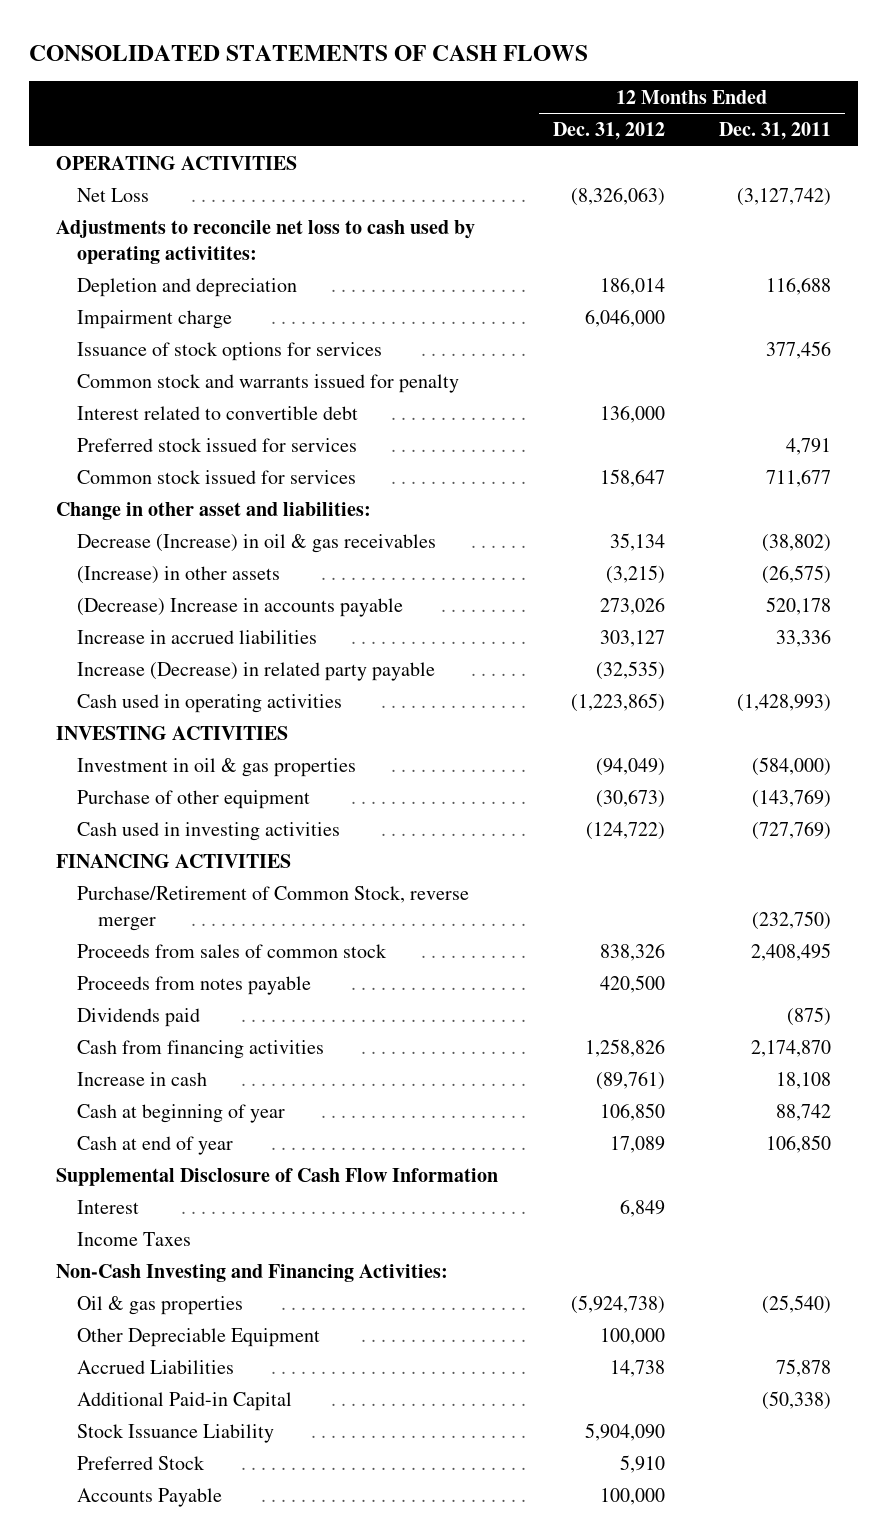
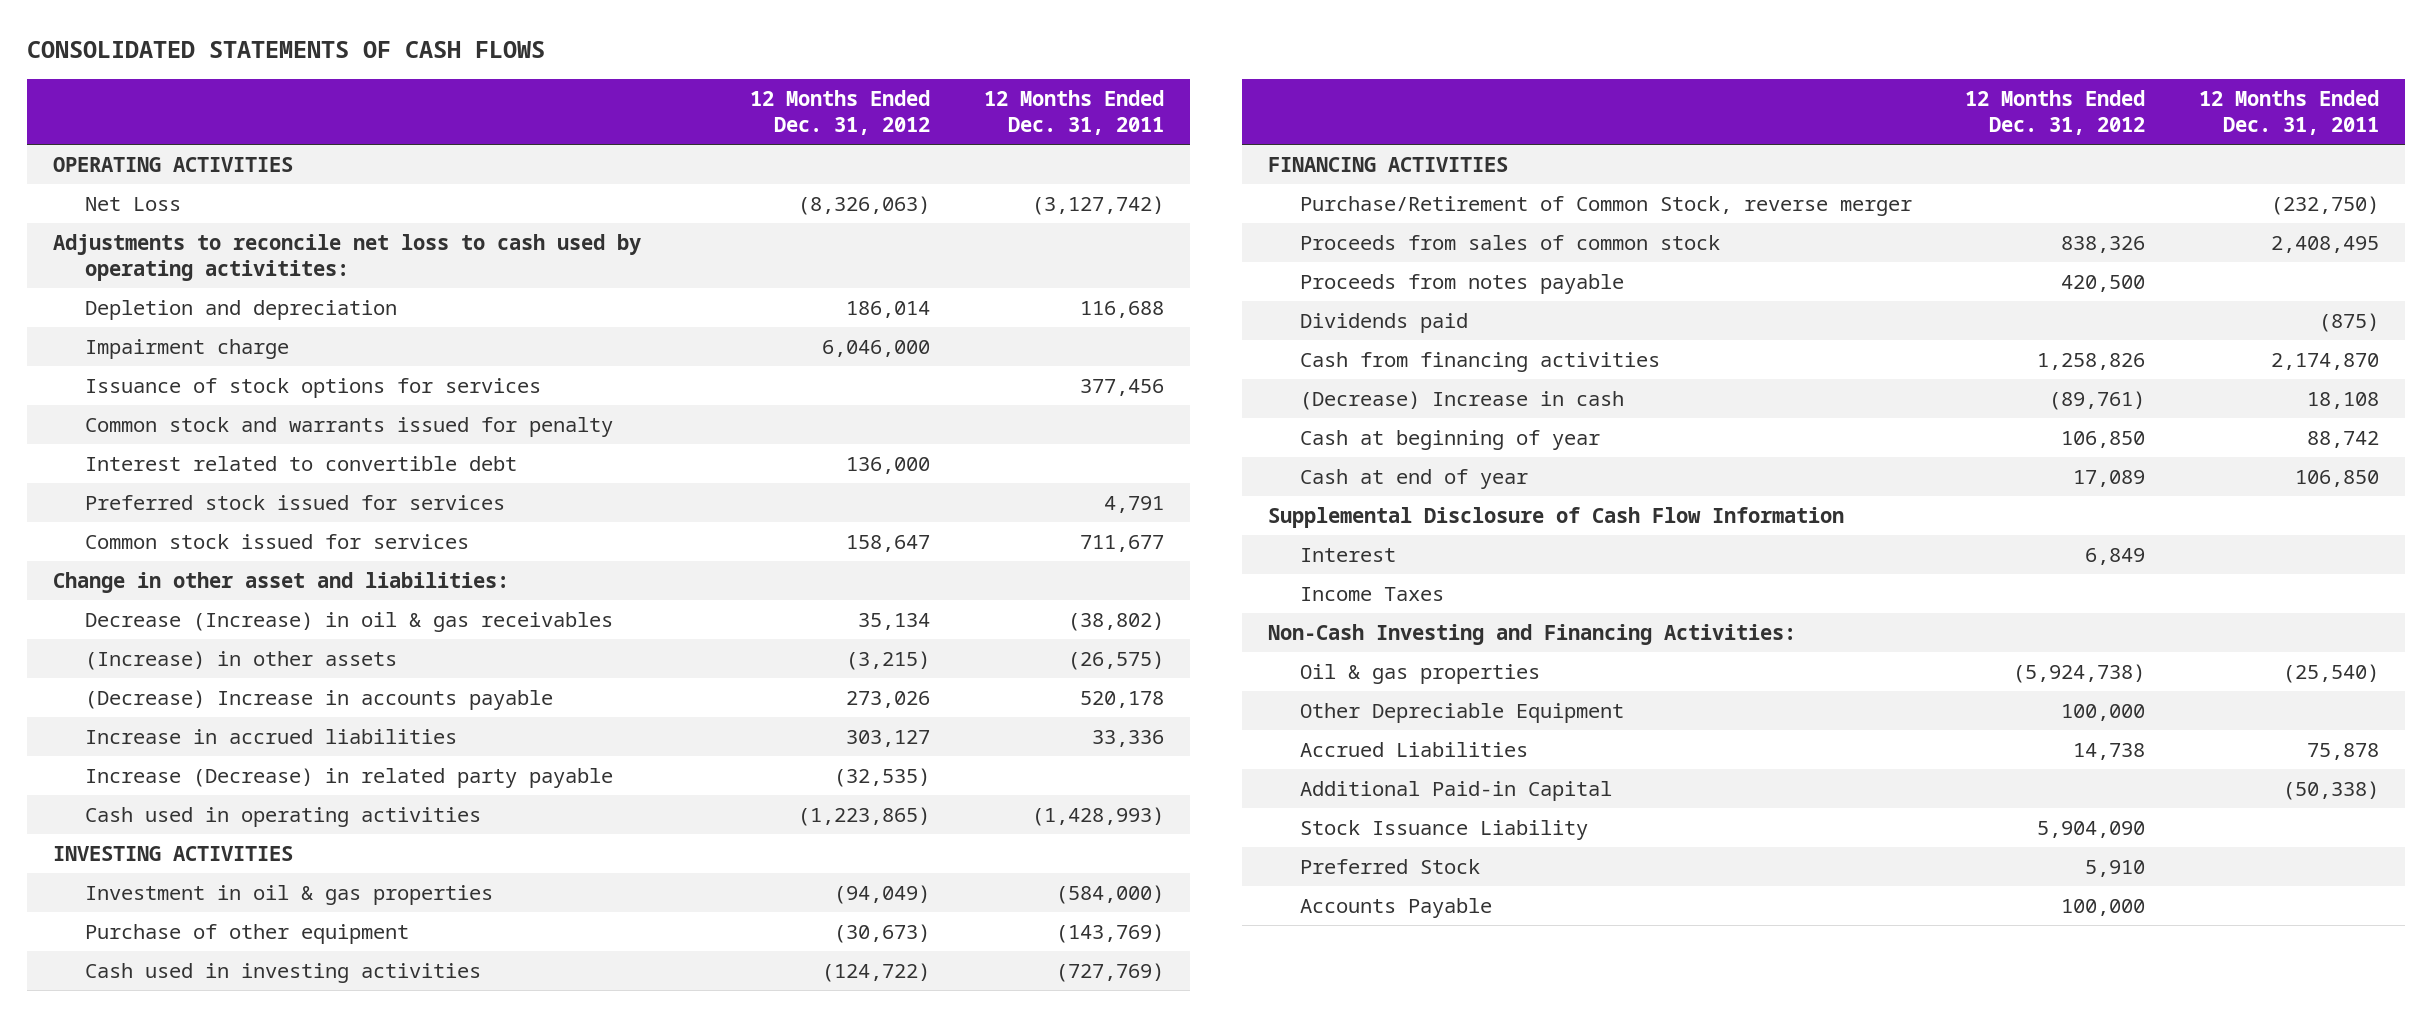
[77,1071,208,1086] Increase in cash -> [1299,390,1624,410] (Decrease) Increase in cash

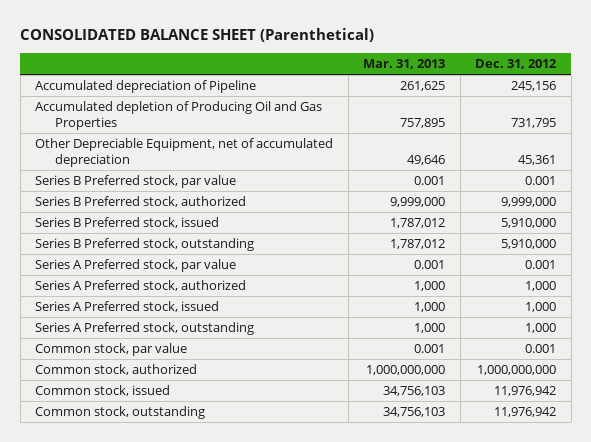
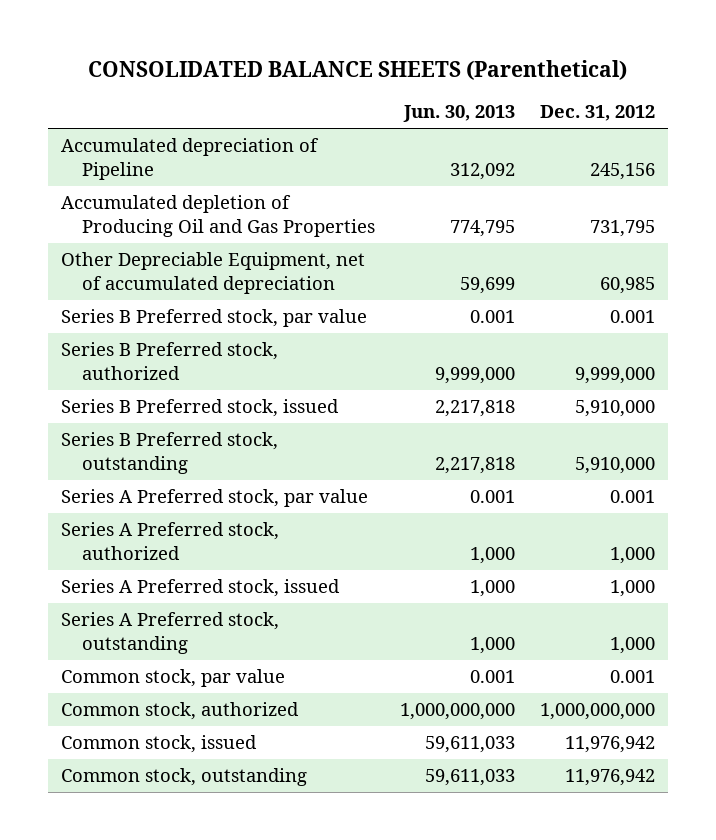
[20,28,375,43] CONSOLIDATED BALANCE SHEET (Parenthetical) -> [87,59,627,80] CONSOLIDATED BALANCE SHEETS (Parenthetical)
[363,59,446,70] Mar. 31, 2013 -> none
none -> [403,105,516,123] Jun. 30, 2013
[518,154,557,165] 45,361 -> [600,276,656,294] 60,985

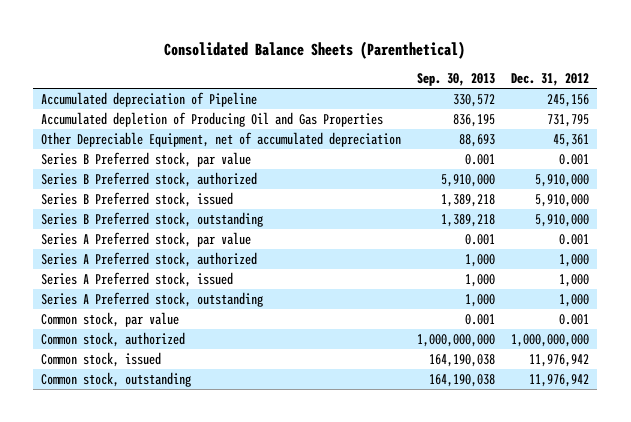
[87,59,627,80] CONSOLIDATED BALANCE SHEETS (Parenthetical) -> [164,40,466,59] Consolidated Balance Sheets (Parenthetical)
[403,105,516,123] Jun. 30, 2013 -> none
none -> [417,73,496,87] Sep. 30, 2013
[600,276,656,294] 60,985 -> [553,133,590,147] 45,361
[575,366,656,384] 9,999,000 -> [535,173,590,187] 5,910,000

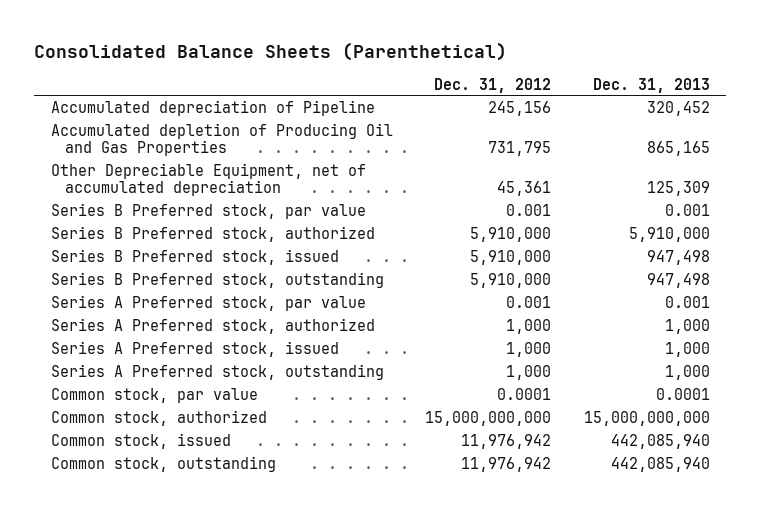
[417,73,496,87] Sep. 30, 2013 -> none
none -> [592,77,710,93] Dec. 31, 2013
[559,313,590,325] 0.001 -> [497,387,552,400] 0.0001
[511,333,590,347] 1,000,000,000 -> [425,410,552,426] 15,000,000,000

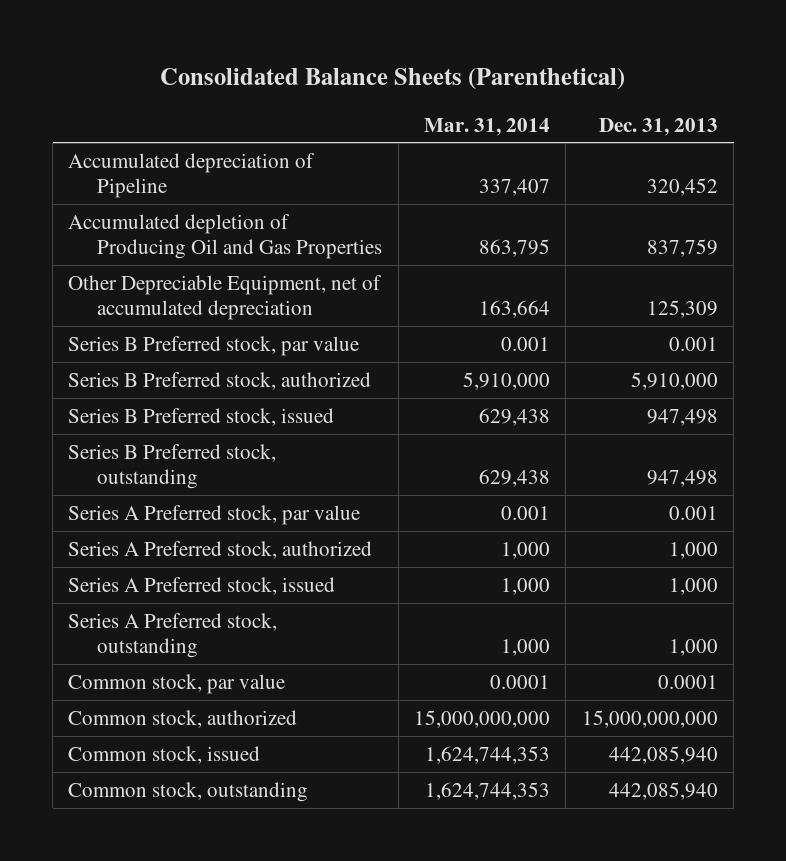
[434,77,552,93] Dec. 31, 2012 -> none
none -> [424,117,551,136] Mar. 31, 2014
[646,141,710,157] 865,165 -> [646,238,718,257] 837,759

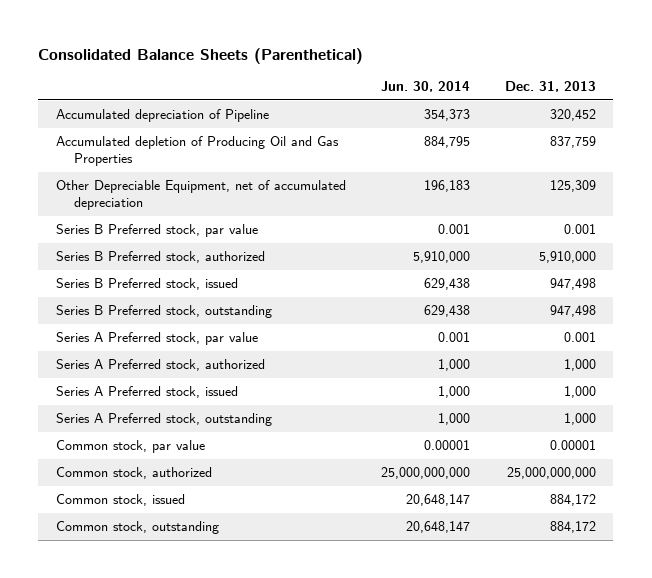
[424,117,551,136] Mar. 31, 2014 -> none
none -> [380,81,470,93] Jun. 30, 2014
[657,674,718,689] 0.0001 -> [549,440,596,451] 0.00001
[581,709,718,728] 15,000,000,000 -> [506,467,596,480] 25,000,000,000
[608,745,718,764] 442,085,940 -> [549,494,596,507] 884,172
[608,781,718,800] 442,085,940 -> [549,521,596,534] 884,172

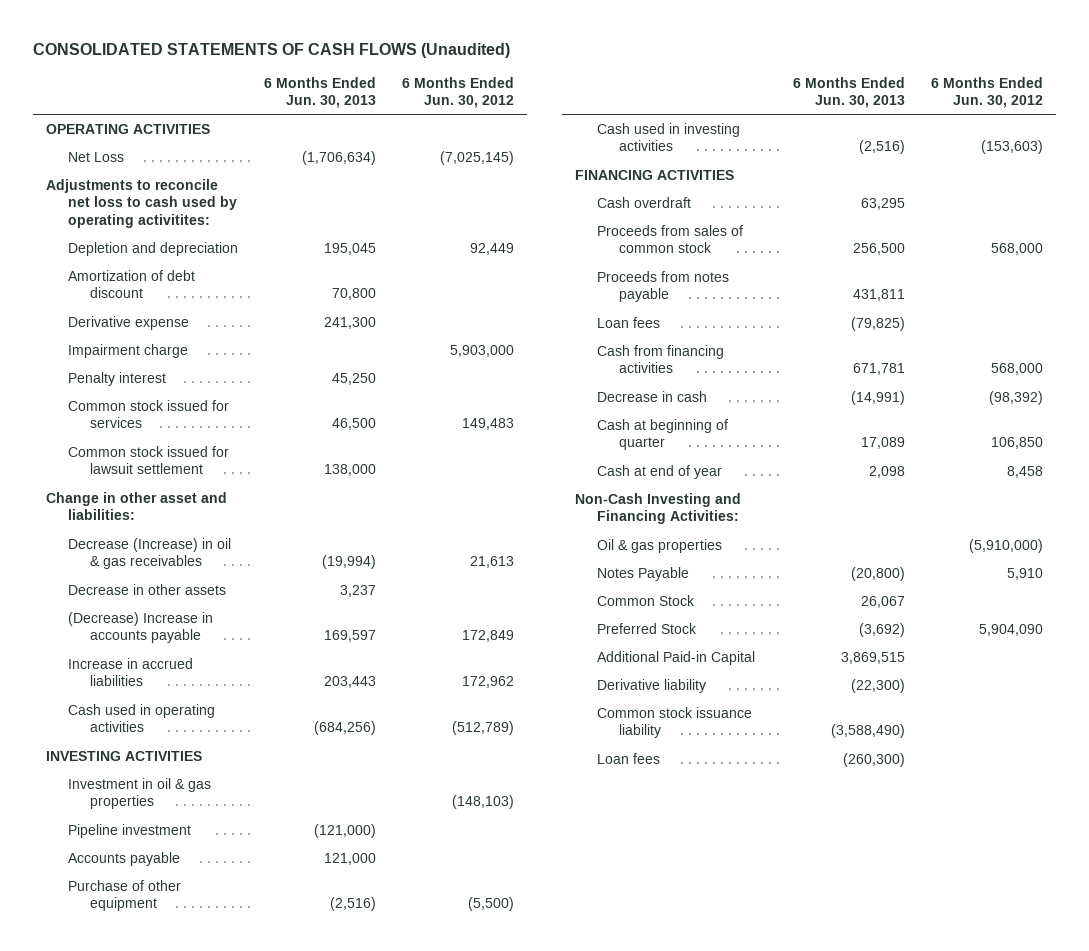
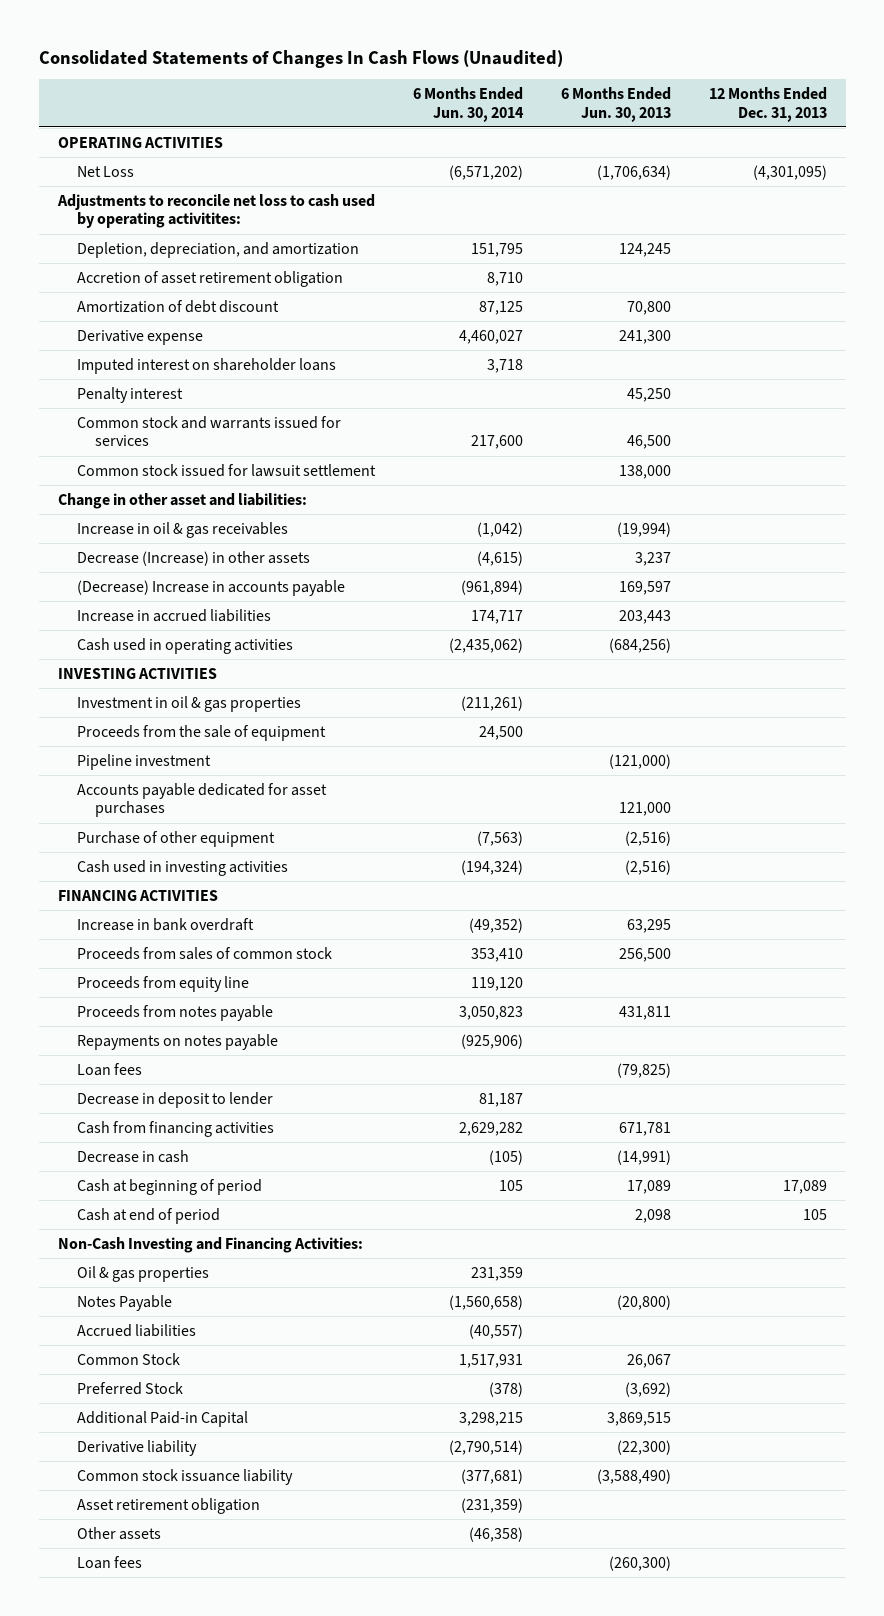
[33,42,511,58] CONSOLIDATED STATEMENTS OF CASH FLOWS (Unaudited) -> [38,49,563,68] Consolidated Statements of Changes In Cash Flows (Unaudited)
[402,76,515,109] 6 Months Ended Jun. 30, 2012 -> none
none -> [412,87,524,122] 6 Months Ended Jun. 30, 2014
none -> [708,87,827,122] 12 Months Ended Dec. 31, 2013
[67,241,238,256] Depletion and depreciation -> [76,241,359,258] Depletion, depreciation, and amortization
[323,242,376,255] 195,045 -> [618,242,671,257] 124,245
none -> [76,270,343,287] Accretion of asset retirement obligation
[67,343,188,358] Impairment charge -> none
none -> [76,357,336,374] Imputed interest on shareholder loans
[67,399,229,429] Common stock issued for services -> [76,415,341,447] Common stock and warrants issued for services
[67,537,231,570] Decrease (Increase) in oil & gas receivables -> [76,521,288,538] Increase in oil & gas receivables
[67,583,226,595] Decrease in other assets -> [76,550,310,566] Decrease (Increase) in other assets
none -> [76,724,326,741] Proceeds from the sale of equipment
[67,851,180,866] Accounts payable -> [76,782,327,818] Accounts payable dedicated for asset purchases
[596,196,691,208] Cash overdraft -> [76,917,254,931] Increase in bank overdraft
none -> [76,975,249,992] Proceeds from equity line
none -> [76,1033,278,1050] Repayments on notes payable
none -> [76,1091,273,1108] Decrease in deposit to lender
[596,418,728,451] Cash at beginning of quarter -> [76,1178,262,1195] Cash at beginning of period
[596,464,722,479] Cash at end of year -> [76,1207,220,1224] Cash at end of period
none -> [76,1323,196,1337] Accrued liabilities
none -> [76,1497,260,1514] Asset retirement obligation
none -> [76,1526,161,1540] Other assets

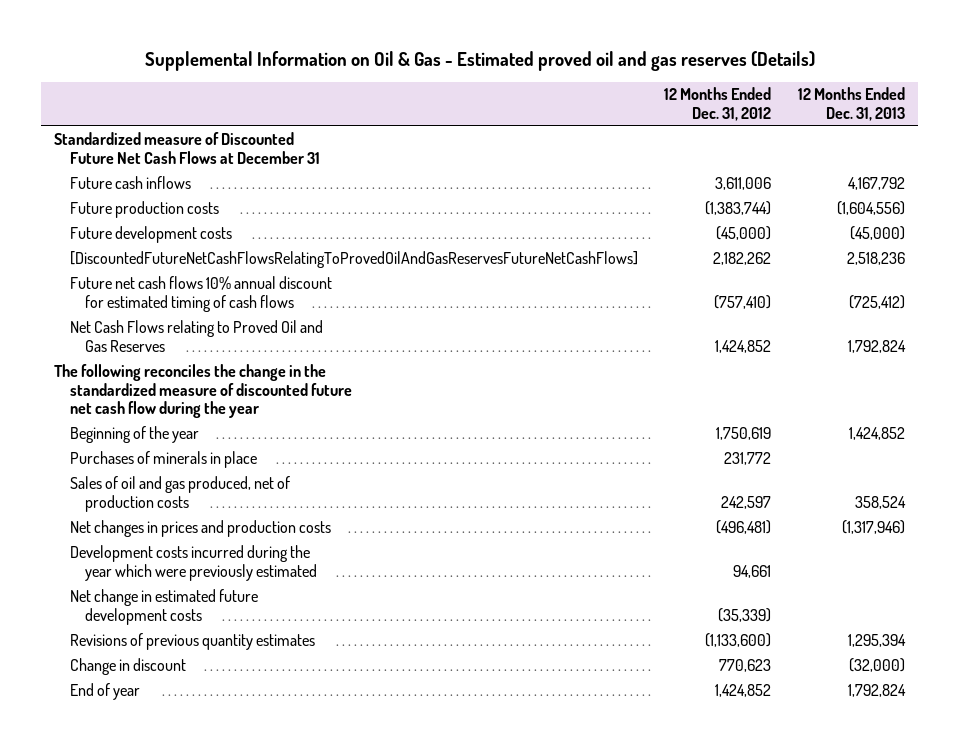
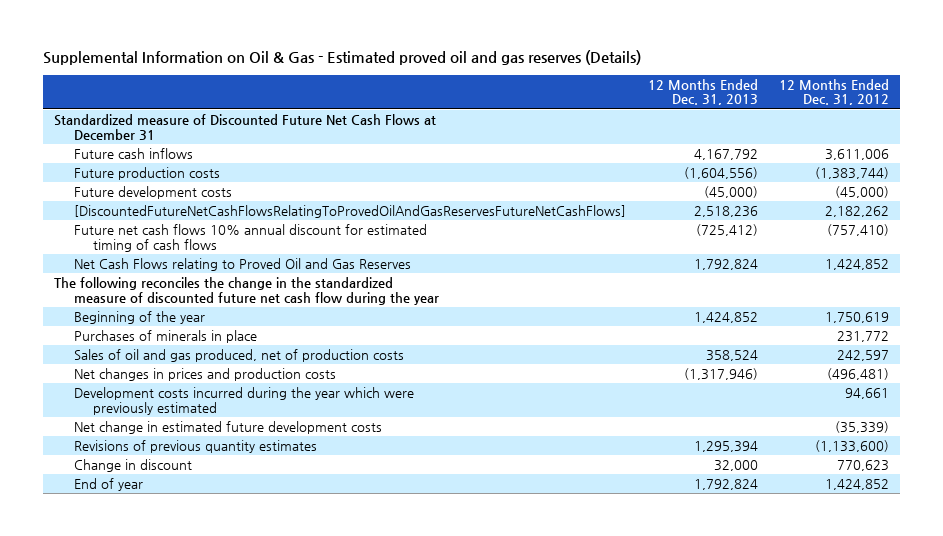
[848,658,905,673] (32,000) -> [713,459,758,471] 32,000

